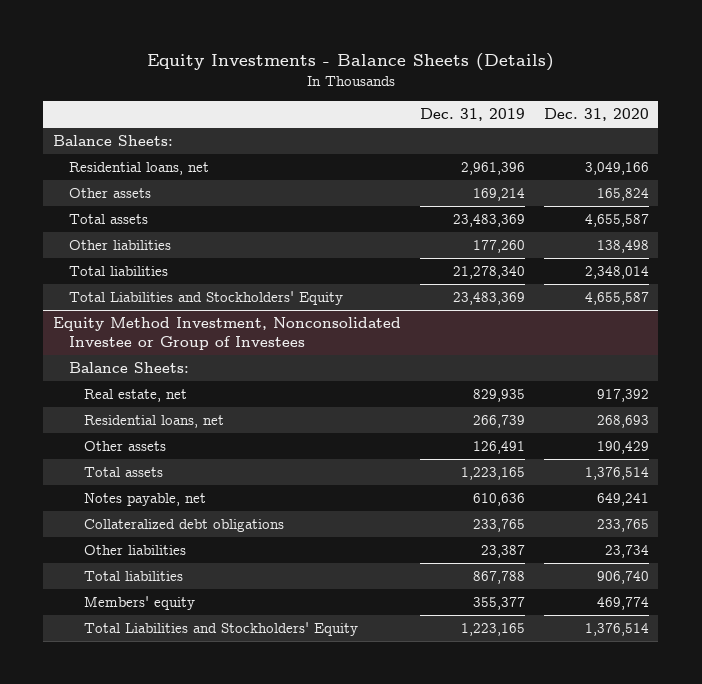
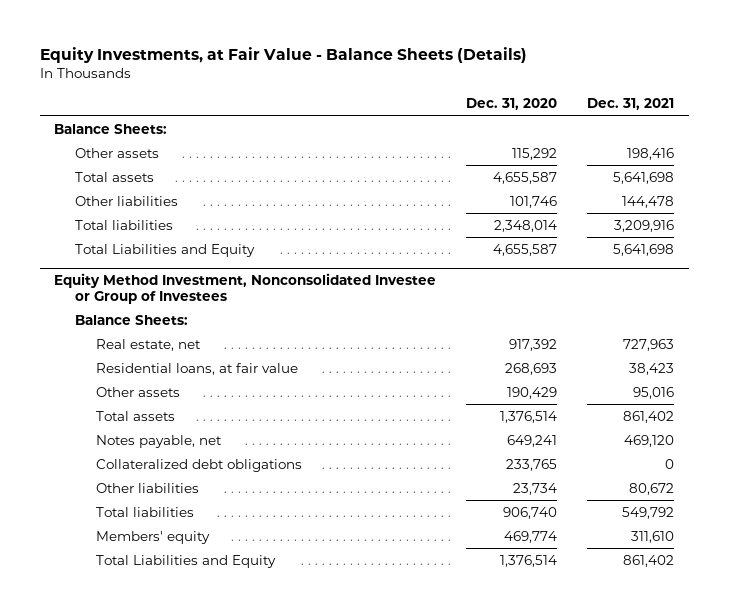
[146,53,554,72] Equity Investments - Balance Sheets (Details) -> [39,47,527,64] Equity Investments, at Fair Value - Balance Sheets (Details)
[419,108,525,122] Dec. 31, 2019 -> none
none -> [587,98,675,111] Dec. 31, 2021
[68,162,209,176] Residential loans, net -> none
[596,188,649,202] 165,824 -> [512,147,558,160] 115,292
[596,240,649,254] 138,498 -> [510,195,558,208] 101,746
[68,291,343,306] Total Liabilities and Stockholders' Equity -> [75,243,256,257] Total Liabilities and Equity
[84,415,225,429] Residential loans, net -> [95,362,298,375] Residential loans, at fair value
[84,622,359,637] Total Liabilities and Stockholders' Equity -> [95,554,276,568] Total Liabilities and Equity

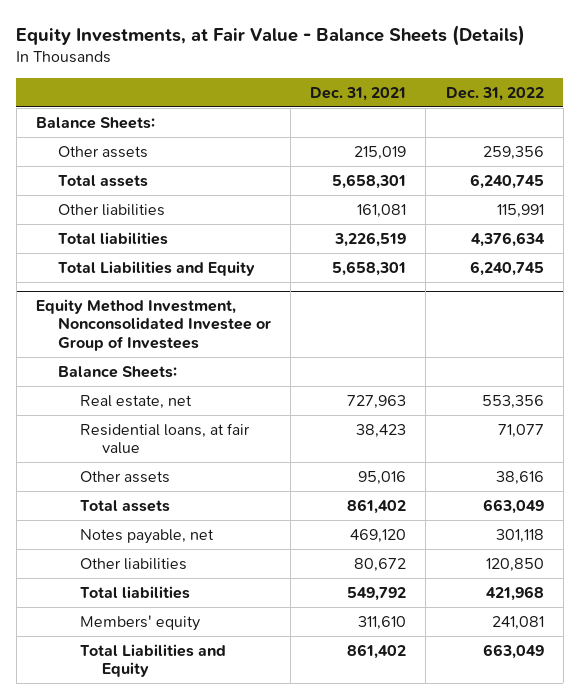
[466,98,558,111] Dec. 31, 2020 -> none
none -> [445,86,544,101] Dec. 31, 2022
[627,147,675,160] 198,416 -> [354,145,407,160] 215,019
[613,171,675,184] 5,641,698 -> [332,173,407,189] 5,658,301
[622,195,675,208] 144,478 -> [357,203,407,218] 161,081
[614,219,675,232] 3,209,916 -> [334,231,407,247] 3,226,519
[613,243,675,256] 5,641,698 -> [332,260,407,276] 5,658,301
[95,458,302,472] Collateralized debt obligations -> none

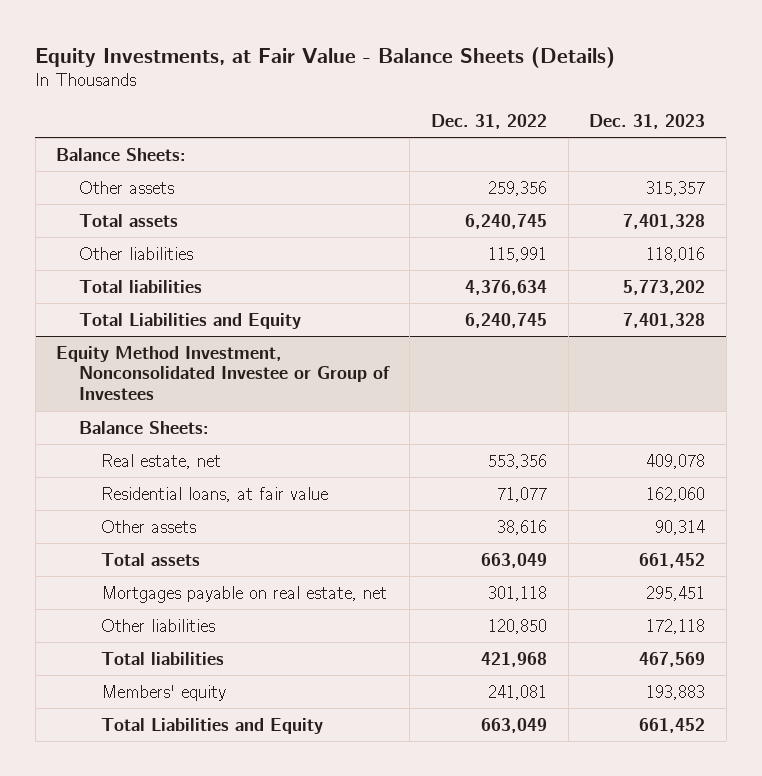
[310,86,407,101] Dec. 31, 2021 -> none
none -> [589,113,706,129] Dec. 31, 2023
[80,528,215,544] Notes payable, net -> [101,585,388,603] Mortgages payable on real estate, net

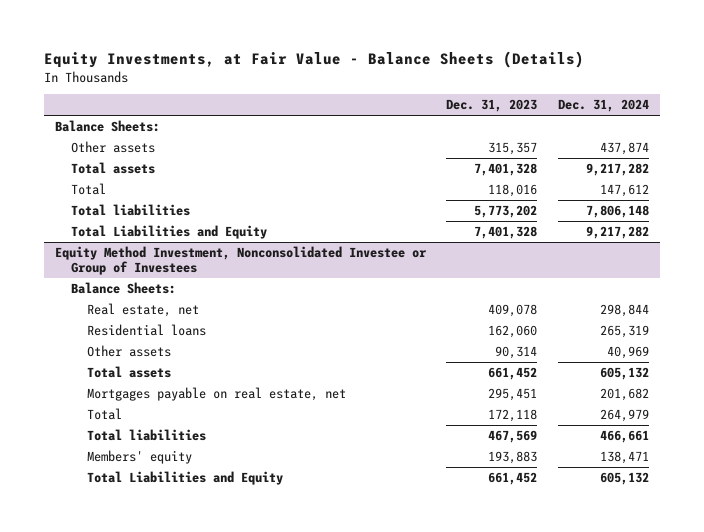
[431,113,548,129] Dec. 31, 2022 -> none
none -> [558,99,650,113] Dec. 31, 2024
[78,246,193,260] Other liabilities -> [70,182,106,195] Total
[101,486,329,502] Residential loans, at fair value -> [87,323,207,336] Residential loans
[101,618,216,632] Other liabilities -> [87,407,123,420] Total

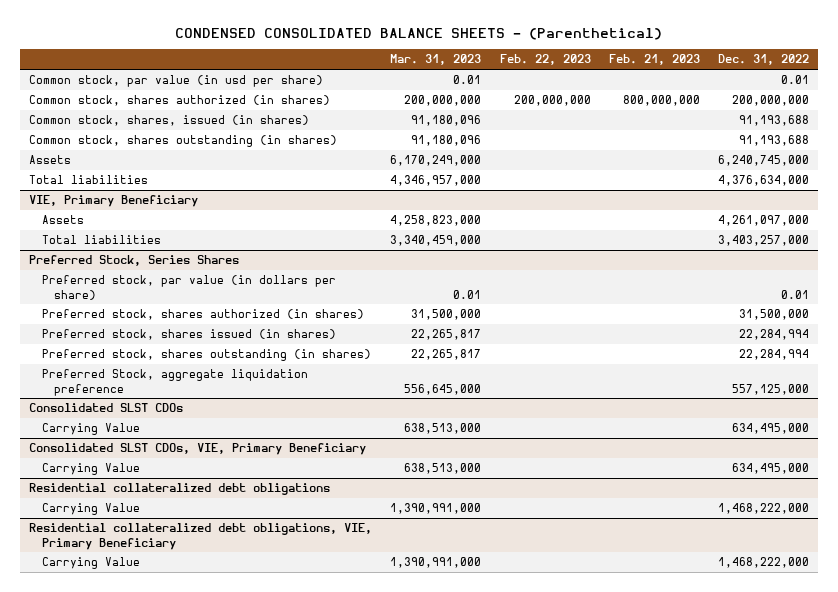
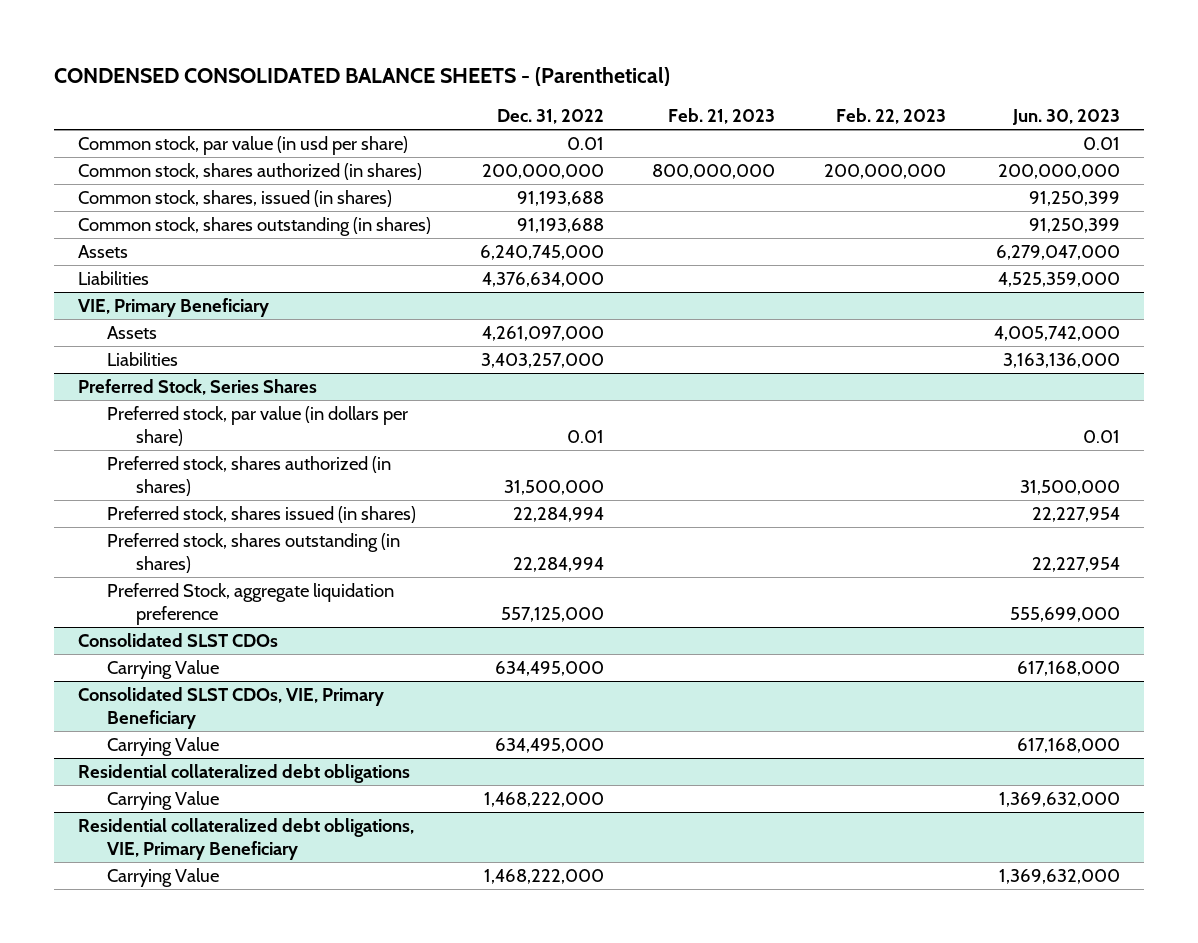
[390,54,482,66] Mar. 31, 2023 -> none
none -> [1012,109,1121,126] Jun. 30, 2023
[29,175,149,185] Total liabilities -> [78,271,150,286] Liabilities
[41,235,161,245] Total liabilities -> [107,352,179,367] Liabilities

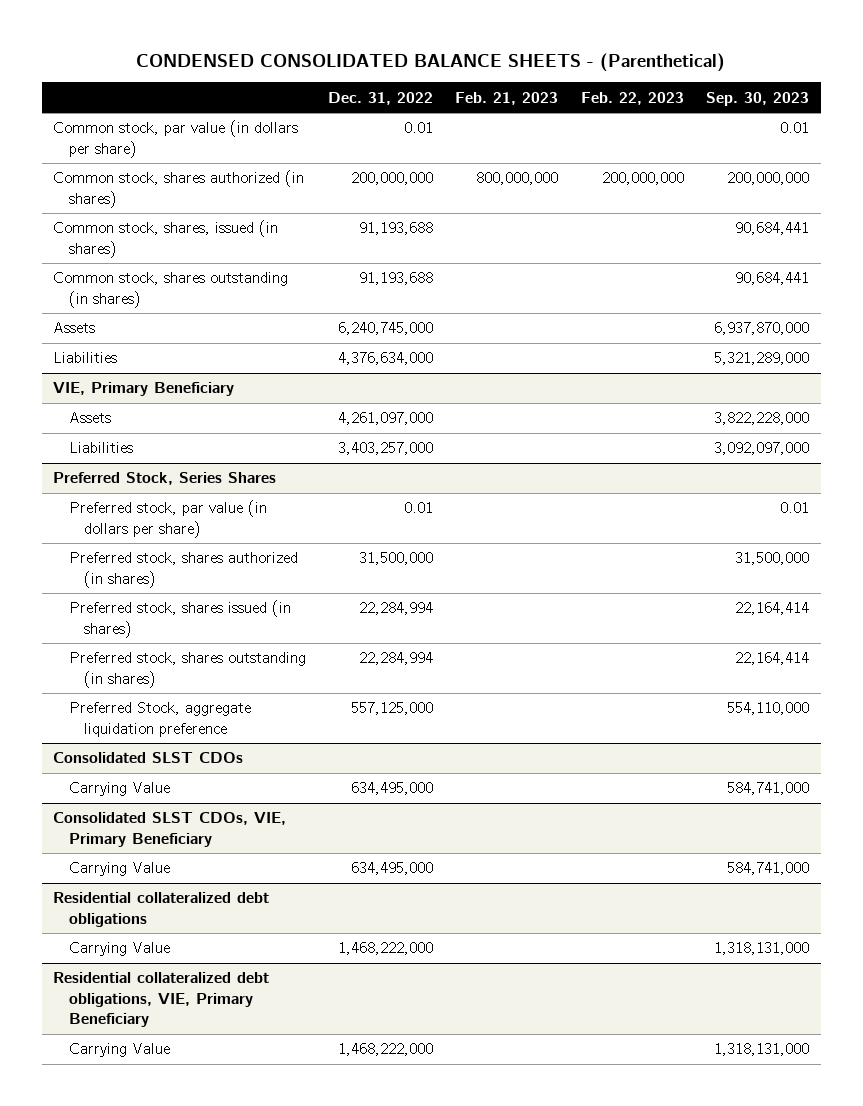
[1012,109,1121,126] Jun. 30, 2023 -> none
none -> [706,91,810,106] Sep. 30, 2023
[78,136,409,156] Common stock, par value (in usd per share) -> [53,120,299,158] Common stock, par value (in dollars per share)

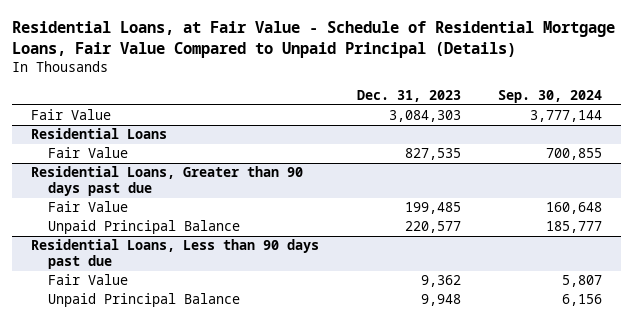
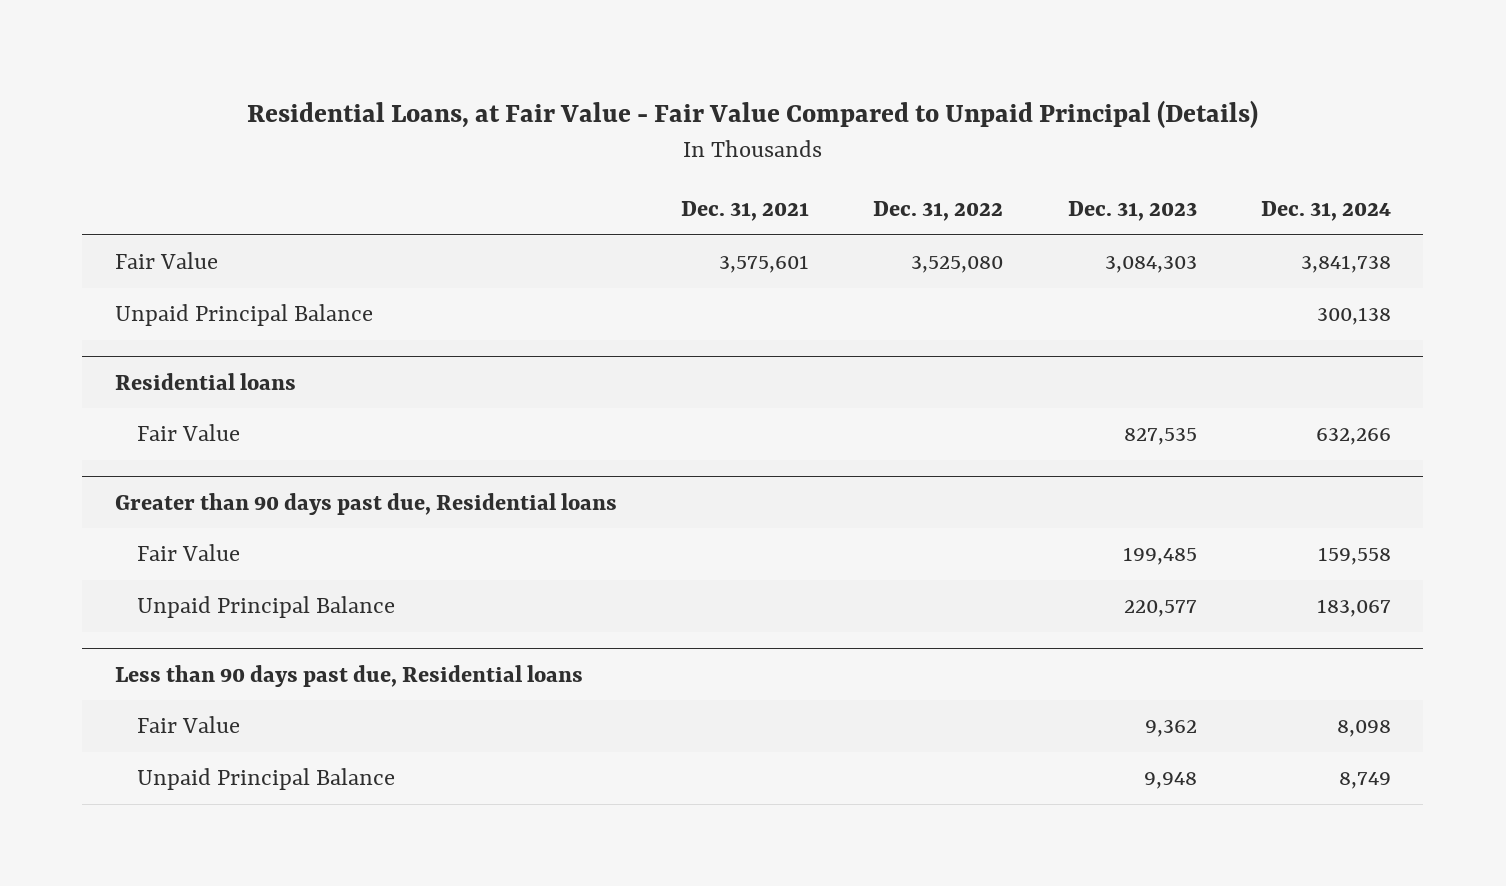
[11,20,615,58] Residential Loans, at Fair Value - Schedule of Residential Mortgage Loans, Fair Value Compared to Unpaid Principal (Details) -> [246,100,1258,129] Residential Loans, at Fair Value - Fair Value Compared to Unpaid Principal (Details)
[498,89,603,103] Sep. 30, 2024 -> none
none -> [680,201,809,222] Dec. 31, 2021
none -> [873,201,1004,222] Dec. 31, 2022
none -> [1261,201,1392,222] Dec. 31, 2024
none -> [114,304,373,327] Unpaid Principal Balance
[30,128,167,140] Residential Loans -> [114,372,296,390] Residential loans
[30,166,303,197] Residential Loans, Greater than 90 days past due -> [114,492,617,515] Greater than 90 days past due, Residential loans
[30,239,319,270] Residential Loans, Less than 90 days past due -> [114,664,583,687] Less than 90 days past due, Residential loans

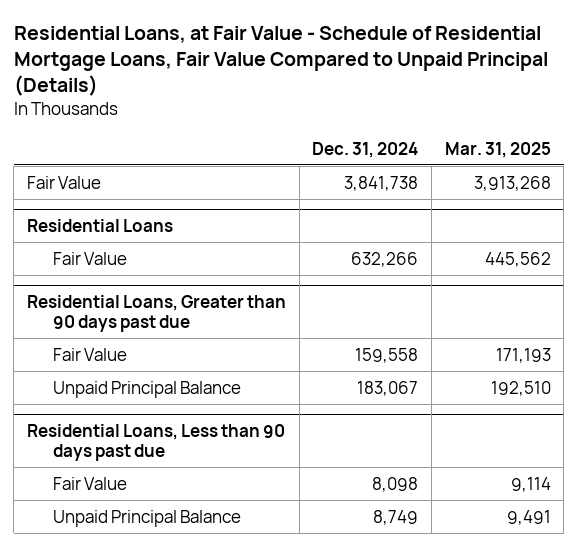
[246,100,1258,129] Residential Loans, at Fair Value - Fair Value Compared to Unpaid Principal (Details) -> [13,25,548,97] Residential Loans, at Fair Value - Schedule of Residential Mortgage Loans, Fair Value Compared to Unpaid Principal (Details)
[680,201,809,222] Dec. 31, 2021 -> none
[873,201,1004,222] Dec. 31, 2022 -> none
[1067,201,1197,222] Dec. 31, 2023 -> none
none -> [444,141,551,158] Mar. 31, 2025
[114,304,373,327] Unpaid Principal Balance -> none
[114,372,296,390] Residential loans -> [26,218,173,232] Residential Loans
[114,492,617,515] Greater than 90 days past due, Residential loans -> [26,294,286,332] Residential Loans, Greater than 90 days past due
[114,664,583,687] Less than 90 days past due, Residential loans -> [26,423,285,461] Residential Loans, Less than 90 days past due

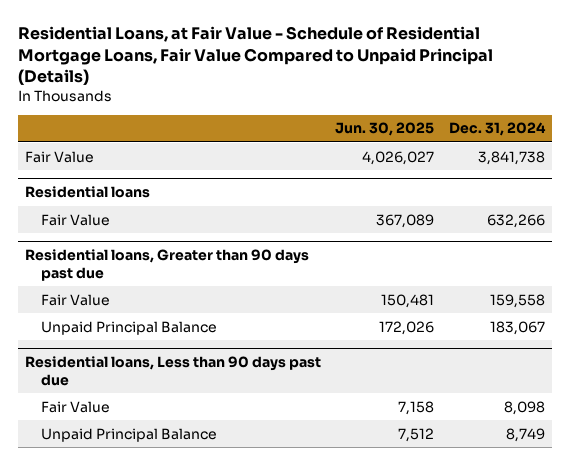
[444,141,551,158] Mar. 31, 2025 -> none
none -> [335,122,435,137] Jun. 30, 2025
[26,218,173,232] Residential Loans -> [25,186,151,199] Residential loans
[26,294,286,332] Residential Loans, Greater than 90 days past due -> [25,249,310,281] Residential loans, Greater than 90 days past due
[26,423,285,461] Residential Loans, Less than 90 days past due -> [25,356,322,386] Residential loans, Less than 90 days past due

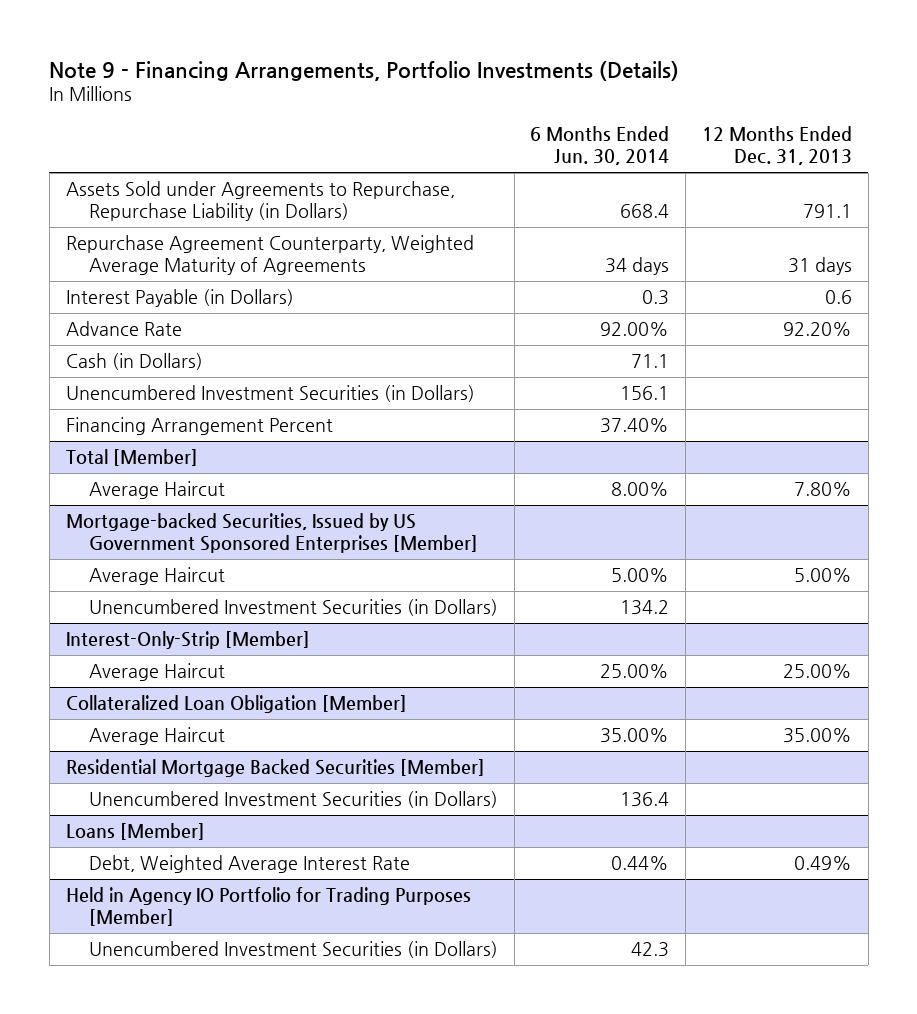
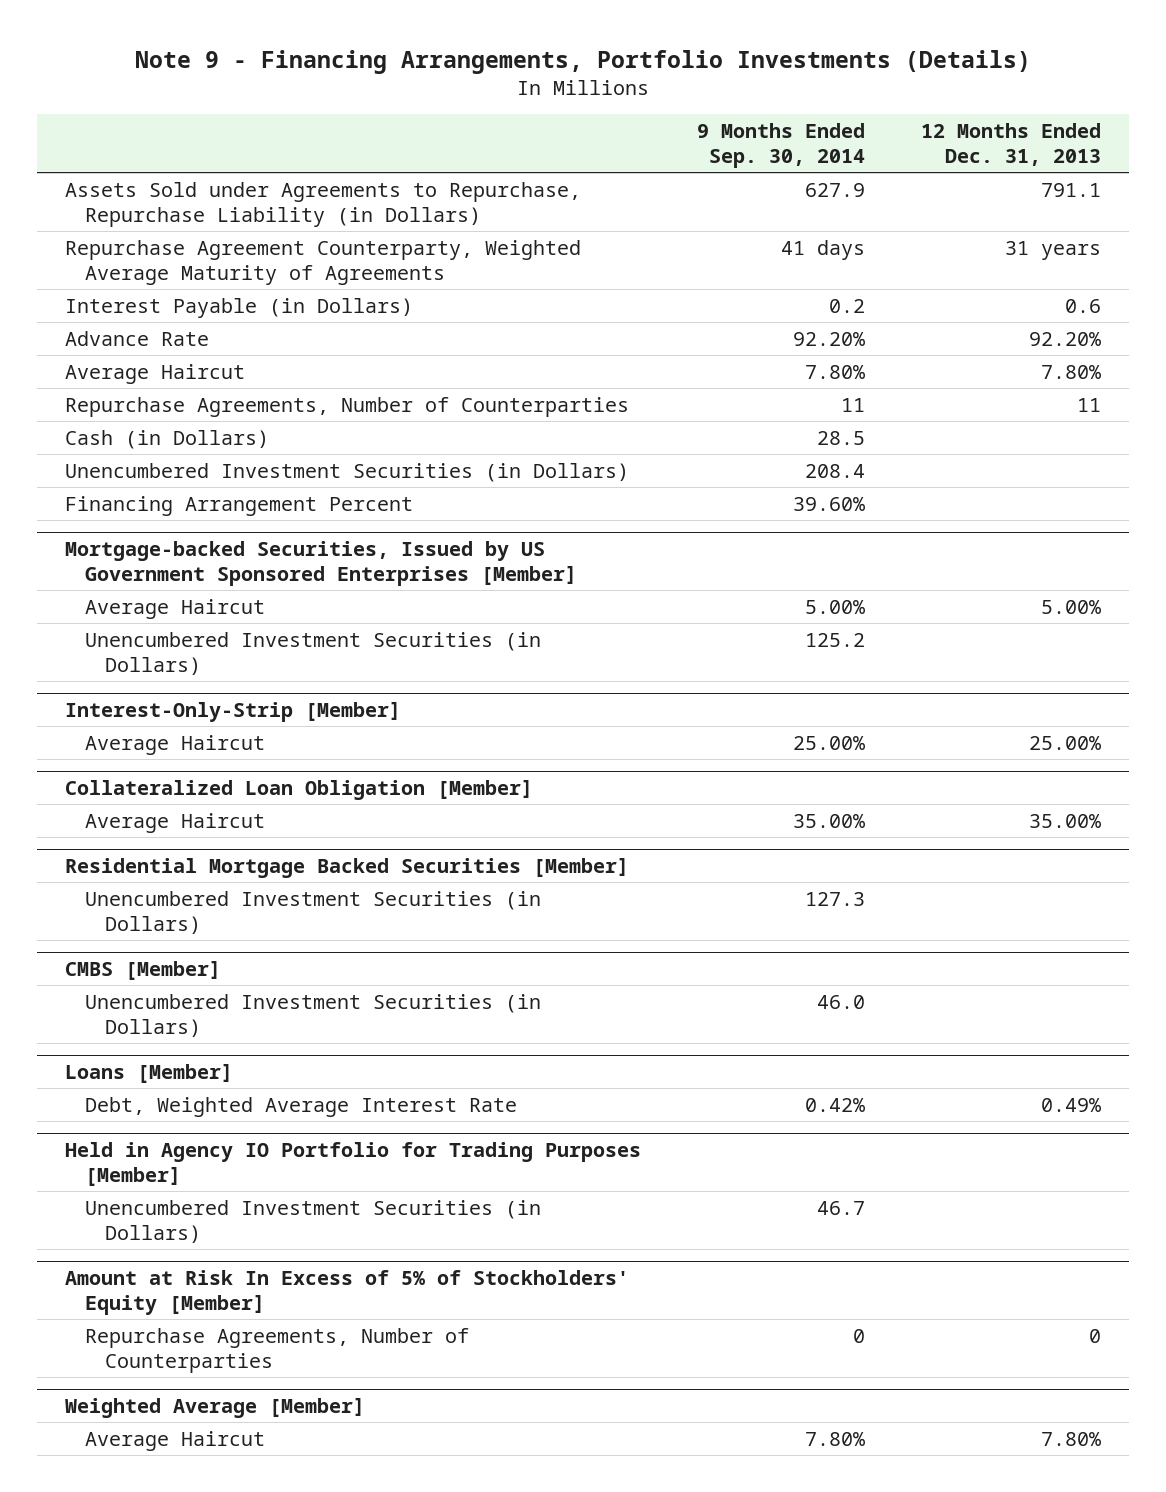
[530,126,670,166] 6 Months Ended Jun. 30, 2014 -> none
none -> [696,123,865,169] 9 Months Ended Sep. 30, 2014
[787,257,852,276] 31 days -> [1005,240,1102,260] 31 years
none -> [64,363,245,384] Average Haircut
none -> [64,396,629,417] Repurchase Agreements, Number of Counterparties
[65,449,198,467] Total [Member] -> none
[88,481,225,500] Average Haircut -> none
none -> [64,961,221,981] CMBS [Member]
none -> [84,993,541,1037] Unencumbered Investment Securities (in Dollars)
none -> [64,1270,629,1316] Amount at Risk In Excess of 5% of Stockholders' Equity [Member]
none -> [84,1327,469,1373] Repurchase Agreements, Number of Counterparties
none -> [64,1398,365,1419] Weighted Average [Member]
none -> [84,1430,265,1451] Average Haircut

